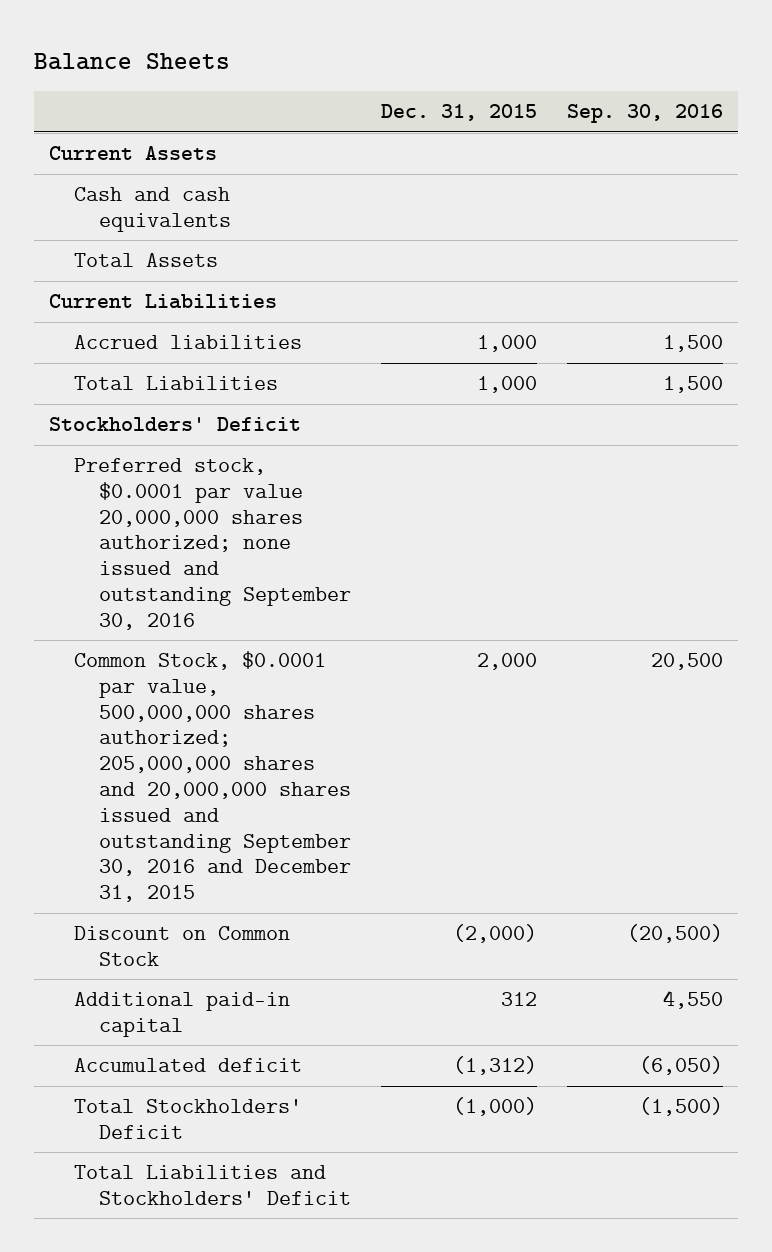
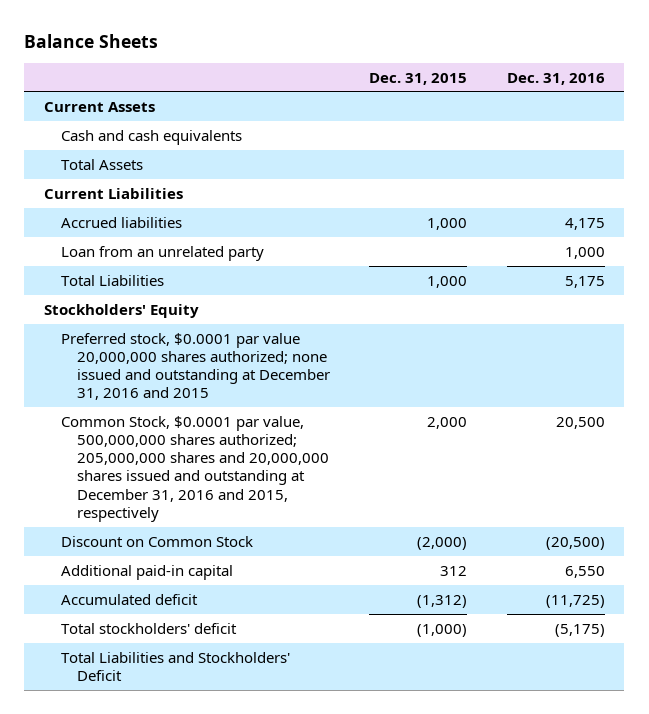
[566,104,723,124] Sep. 30, 2016 -> none
none -> [506,72,605,85] Dec. 31, 2016
none -> [60,245,264,261] Loan from an unrelated party
[49,417,302,432] Stockholders' Deficit -> [43,303,199,318] Stockholders' Equity
[74,458,352,630] Preferred stock, $0.0001 par value 20,000,000 shares authorized; none issued and outstanding September 30, 2016 -> [60,332,331,401] Preferred stock, $0.0001 par value 20,000,000 shares authorized; none issued and outstanding at December 31, 2016 and 2015
[74,651,352,903] Common Stock, $0.0001 par value, 500,000,000 shares authorized; 205,000,000 shares and 20,000,000 shares issued and outstanding September 30, 2016 and December 31, 2015 -> [60,415,330,522] Common Stock, $0.0001 par value, 500,000,000 shares authorized; 205,000,000 shares and 20,000,000 shares issued and outstanding at December 31, 2016 and 2015, respectively
[74,1099,303,1139] Total Stockholders' Deficit -> [60,622,237,634] Total stockholders' deficit

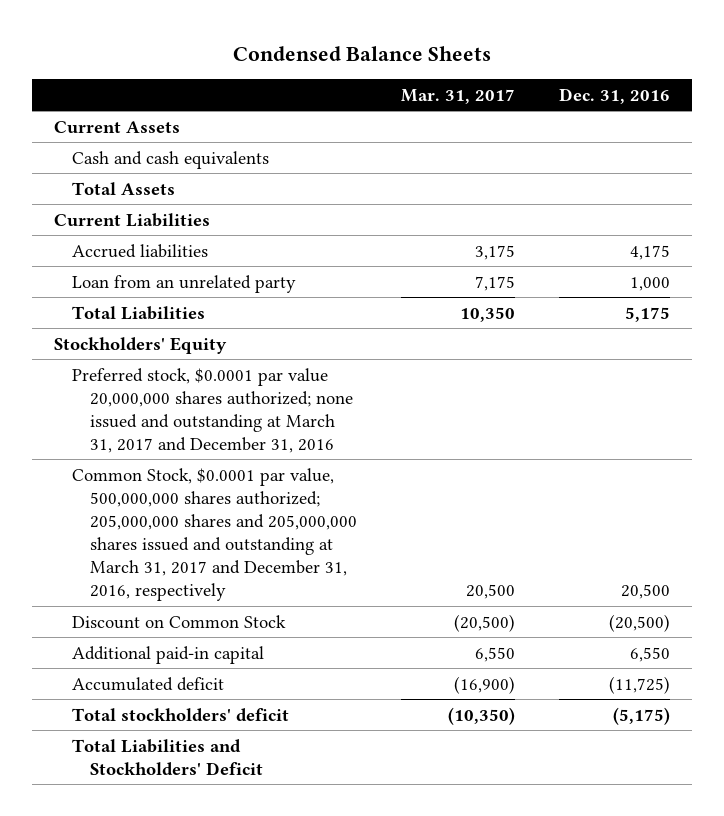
[24,33,159,48] Balance Sheets -> [233,45,492,61] Condensed Balance Sheets
[369,72,468,85] Dec. 31, 2015 -> none
none -> [401,88,516,104] Mar. 31, 2017
[60,332,331,401] Preferred stock, $0.0001 par value 20,000,000 shares authorized; none issued and outstanding at December 31, 2016 and 2015 -> [71,367,354,454] Preferred stock, $0.0001 par value 20,000,000 shares authorized; none issued and outstanding at March 31, 2017 and December 31, 2016
[60,415,330,522] Common Stock, $0.0001 par value, 500,000,000 shares authorized; 205,000,000 shares and 20,000,000 shares issued and outstanding at December 31, 2016 and 2015, respectively -> [71,467,358,602] Common Stock, $0.0001 par value, 500,000,000 shares authorized; 205,000,000 shares and 205,000,000 shares issued and outstanding at March 31, 2017 and December 31, 2016, respectively

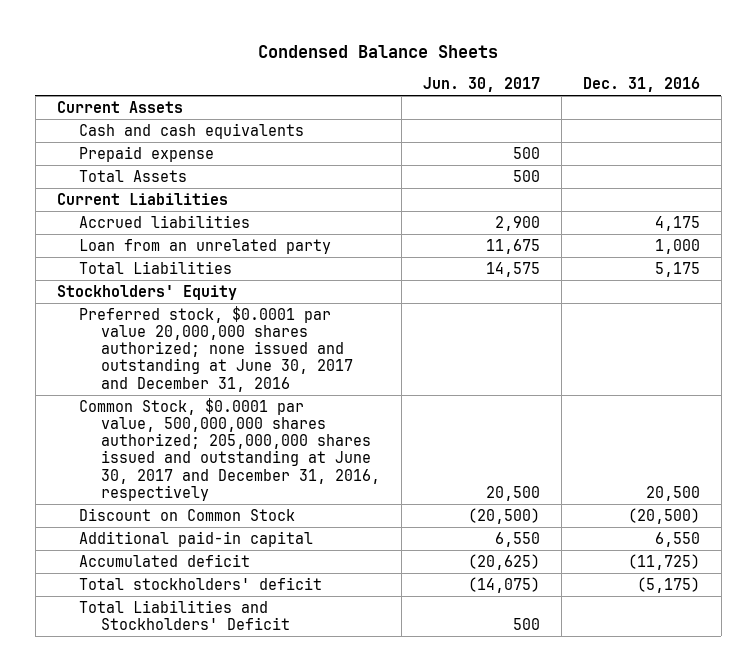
[401,88,516,104] Mar. 31, 2017 -> none
none -> [422,77,540,93] Jun. 30, 2017
none -> [78,145,214,162] Prepaid expense
[71,367,354,454] Preferred stock, $0.0001 par value 20,000,000 shares authorized; none issued and outstanding at March 31, 2017 and December 31, 2016 -> [78,305,353,392] Preferred stock, $0.0001 par value 20,000,000 shares authorized; none issued and outstanding at June 30, 2017 and December 31, 2016
[71,467,358,602] Common Stock, $0.0001 par value, 500,000,000 shares authorized; 205,000,000 shares and 205,000,000 shares issued and outstanding at March 31, 2017 and December 31, 2016, respectively -> [78,397,380,501] Common Stock, $0.0001 par value, 500,000,000 shares authorized; 205,000,000 shares issued and outstanding at June 30, 2017 and December 31, 2016, respectively

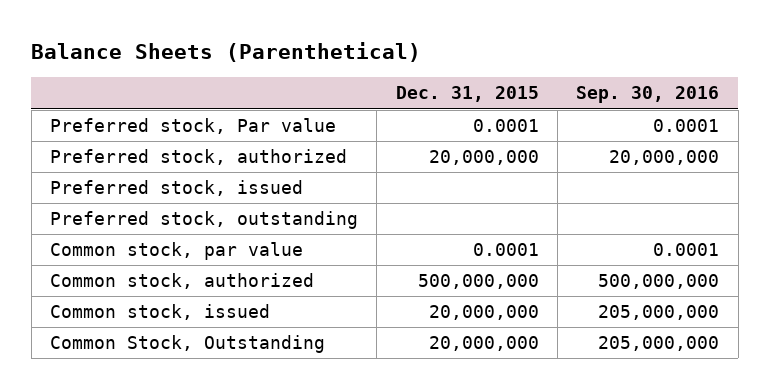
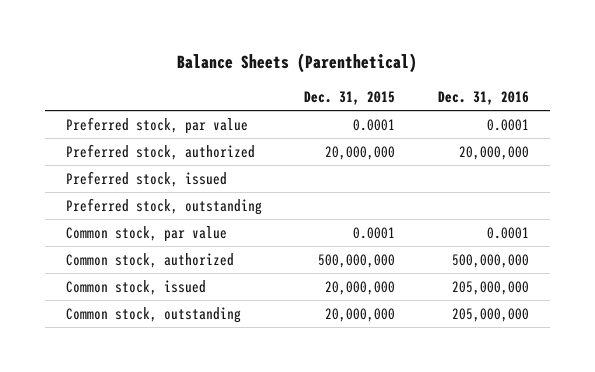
[576,86,720,104] Sep. 30, 2016 -> none
none -> [437,91,529,106] Dec. 31, 2016
[50,118,337,135] Preferred stock, Par value -> [66,116,249,134] Preferred stock, par value
[50,335,326,354] Common Stock, Outstanding -> [66,306,242,323] Common stock, outstanding

